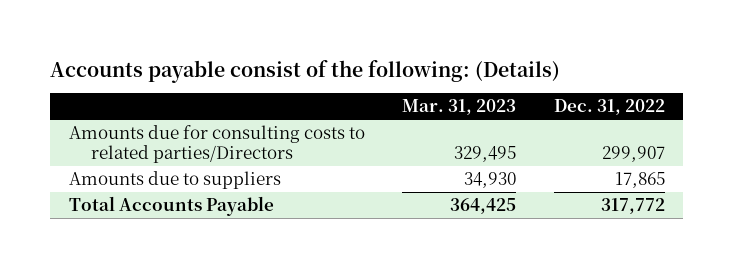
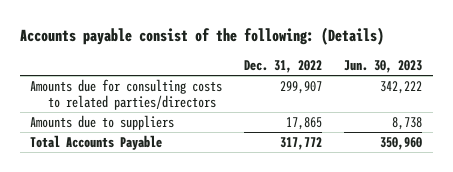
[402,99,517,116] Mar. 31, 2023 -> none
none -> [344,59,423,73] Jun. 30, 2023
[69,125,366,164] Amounts due for consulting costs to related parties/Directors -> [30,78,223,110] Amounts due for consulting costs to related parties/directors

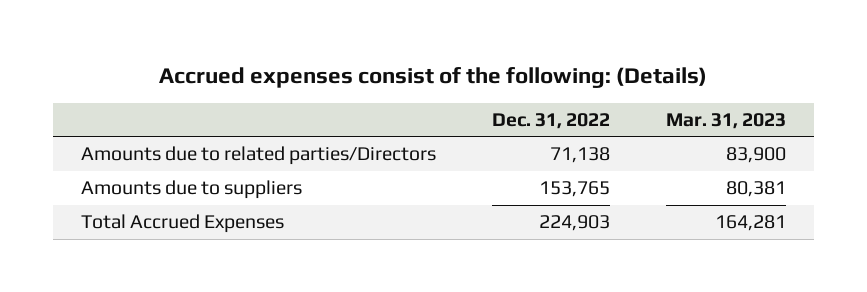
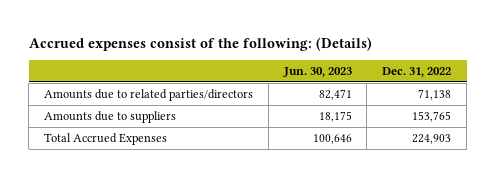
[665,112,786,129] Mar. 31, 2023 -> none
none -> [282,67,352,78] Jun. 30, 2023
[81,146,437,166] Amounts due to related parties/Directors -> [43,88,253,101] Amounts due to related parties/directors

